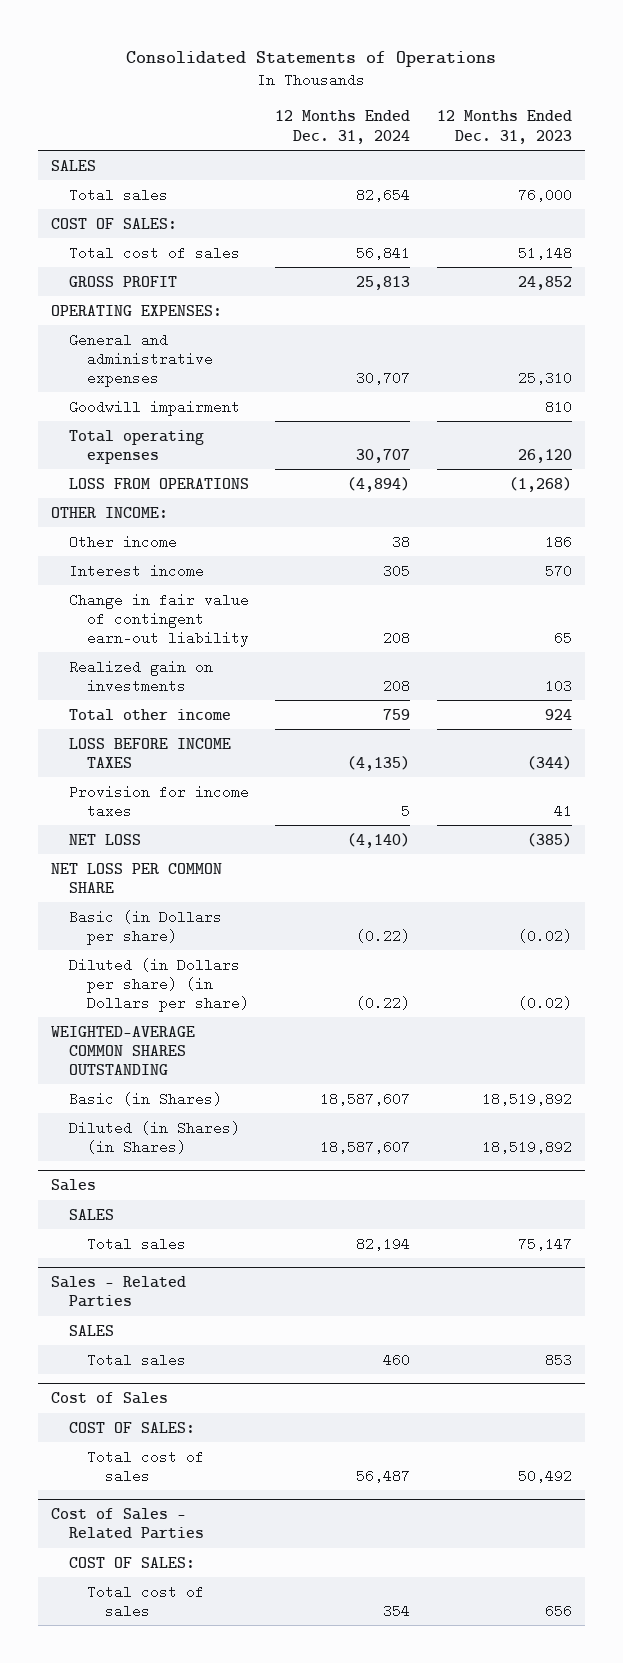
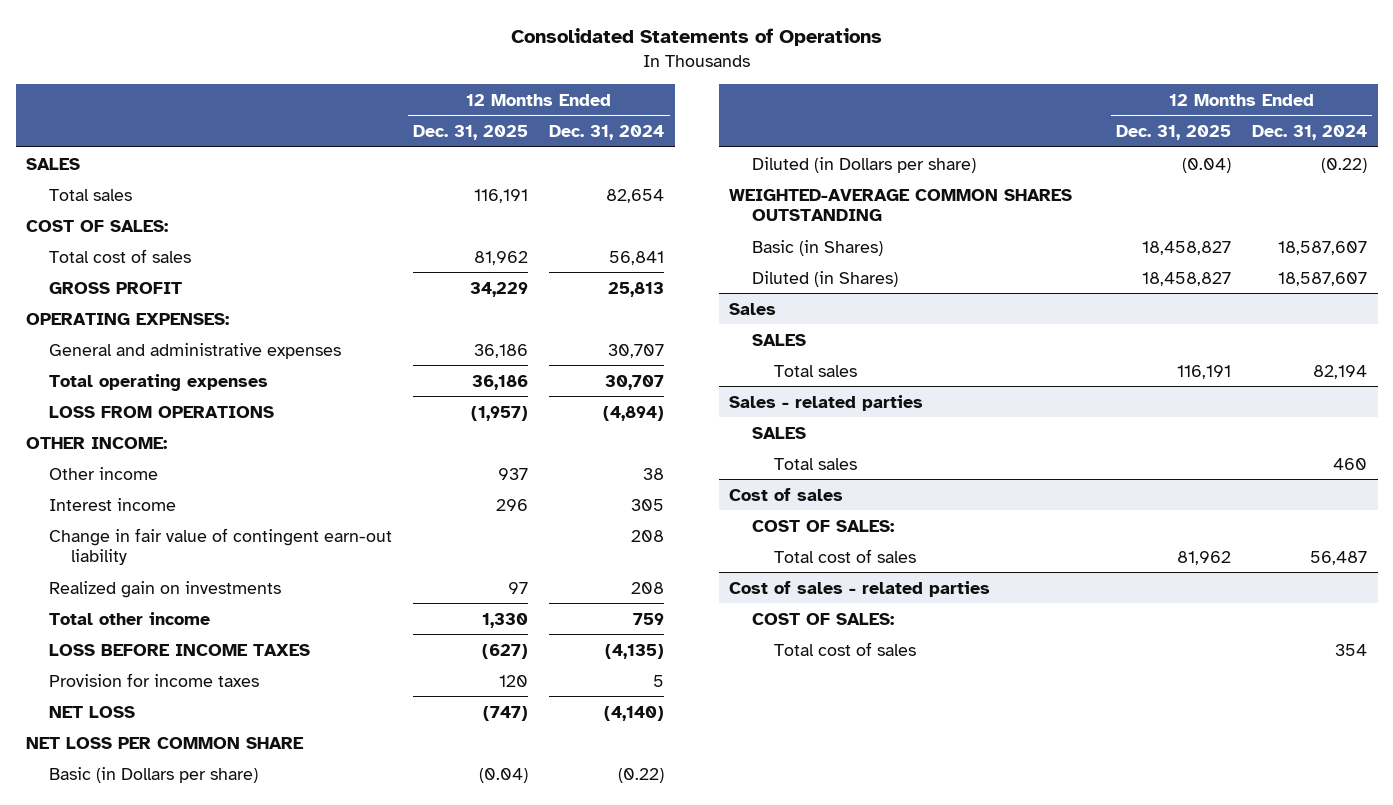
[436,110,572,144] 12 Months Ended Dec. 31, 2023 -> none
none -> [412,125,528,141] Dec. 31, 2025
[68,399,240,416] Goodwill impairment -> none
[68,957,249,1012] Diluted (in Dollars per share) (in Dollars per share) -> [751,156,976,173] Diluted (in Dollars per share)
[68,1120,240,1154] Diluted (in Shares) (in Shares) -> [751,270,898,287] Diluted (in Shares)
[50,1276,186,1308] Sales - Related Parties -> [729,394,924,411] Sales - related parties
[50,1392,168,1405] Cost of Sales -> [729,487,844,501] Cost of sales
[50,1508,204,1540] Cost of Sales - Related Parties -> [729,580,991,597] Cost of sales - related parties

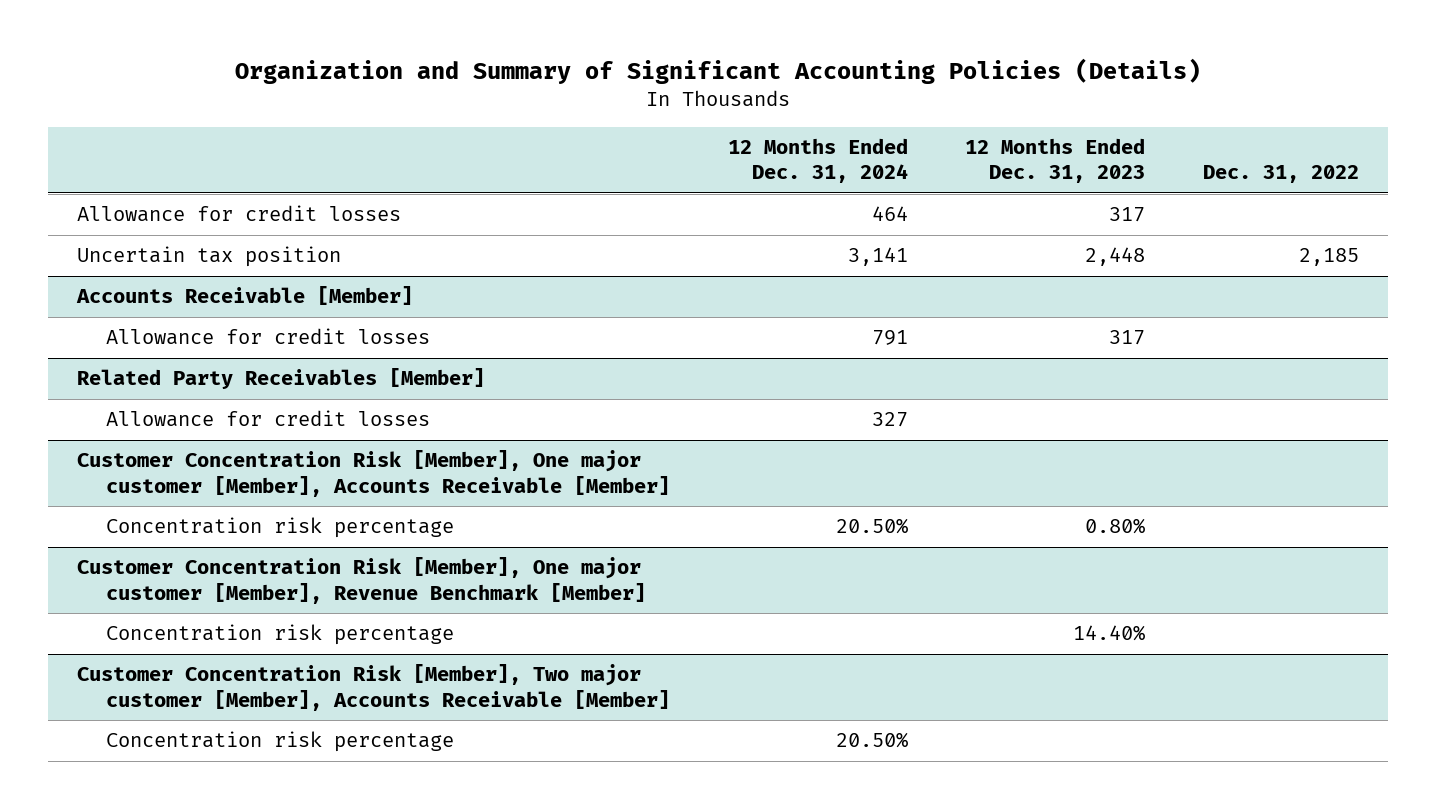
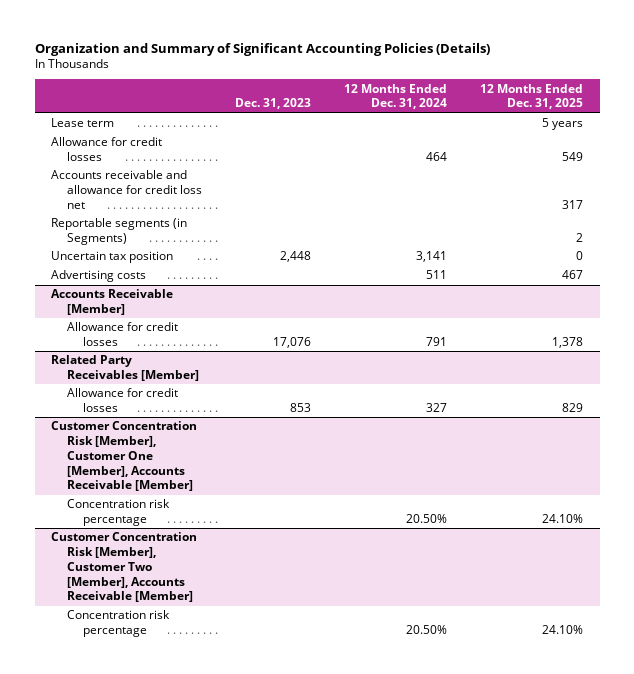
[965,138,1146,184] 12 Months Ended Dec. 31, 2023 -> none
[1202,165,1359,184] Dec. 31, 2022 -> none
none -> [235,98,312,110] Dec. 31, 2023
none -> [480,83,584,110] 12 Months Ended Dec. 31, 2025
none -> [51,118,115,128] Lease term
none -> [51,170,202,209] Accounts receivable and allowance for credit loss net
none -> [51,218,188,246] Reportable segments (in Segments)
none -> [51,270,147,283] Advertising costs
[76,450,670,497] Customer Concentration Risk [Member], One major customer [Member], Accounts Receivable [Member] -> [51,421,198,492] Customer Concentration Risk [Member], Customer One [Member], Accounts Receivable [Member]
[76,557,646,604] Customer Concentration Risk [Member], One major customer [Member], Revenue Benchmark [Member] -> none
[105,624,454,646] Concentration risk percentage -> none
[76,664,670,711] Customer Concentration Risk [Member], Two major customer [Member], Accounts Receivable [Member] -> [51,532,198,603] Customer Concentration Risk [Member], Customer Two [Member], Accounts Receivable [Member]

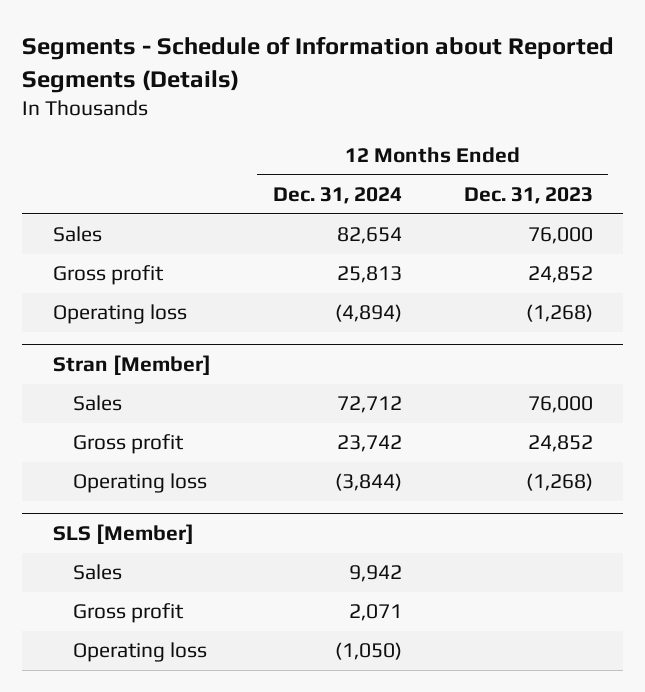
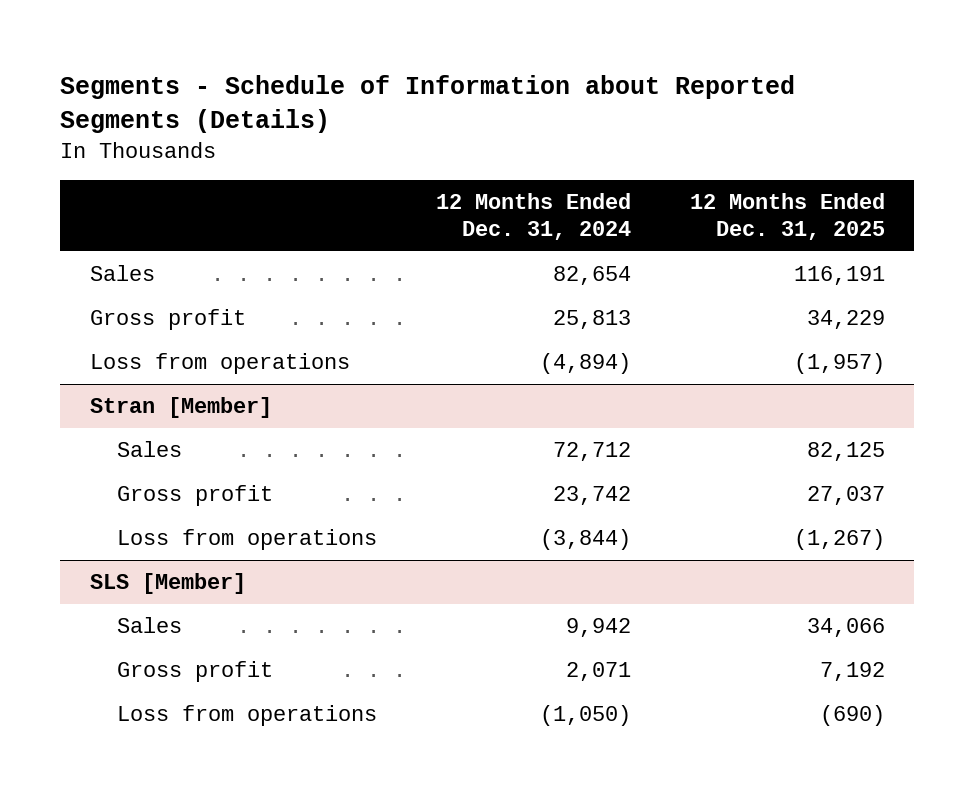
[463,187,593,205] Dec. 31, 2023 -> none
none -> [689,192,885,241] 12 Months Ended Dec. 31, 2025
[52,304,187,325] Operating loss -> [89,353,350,375] Loss from operations
[73,473,208,494] Operating loss -> [117,529,378,551] Loss from operations
[73,642,208,663] Operating loss -> [117,705,378,727] Loss from operations

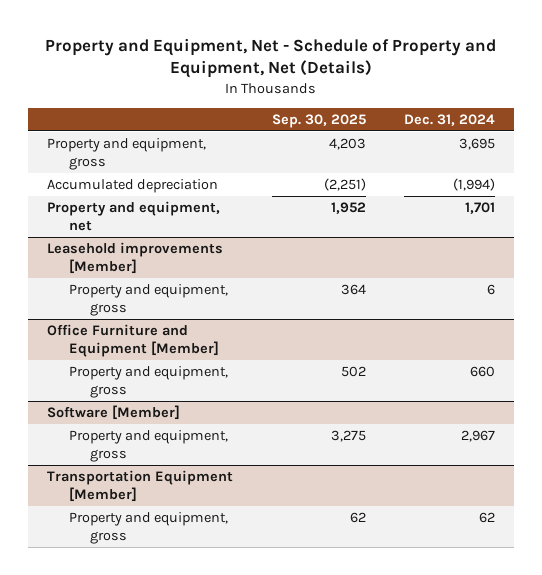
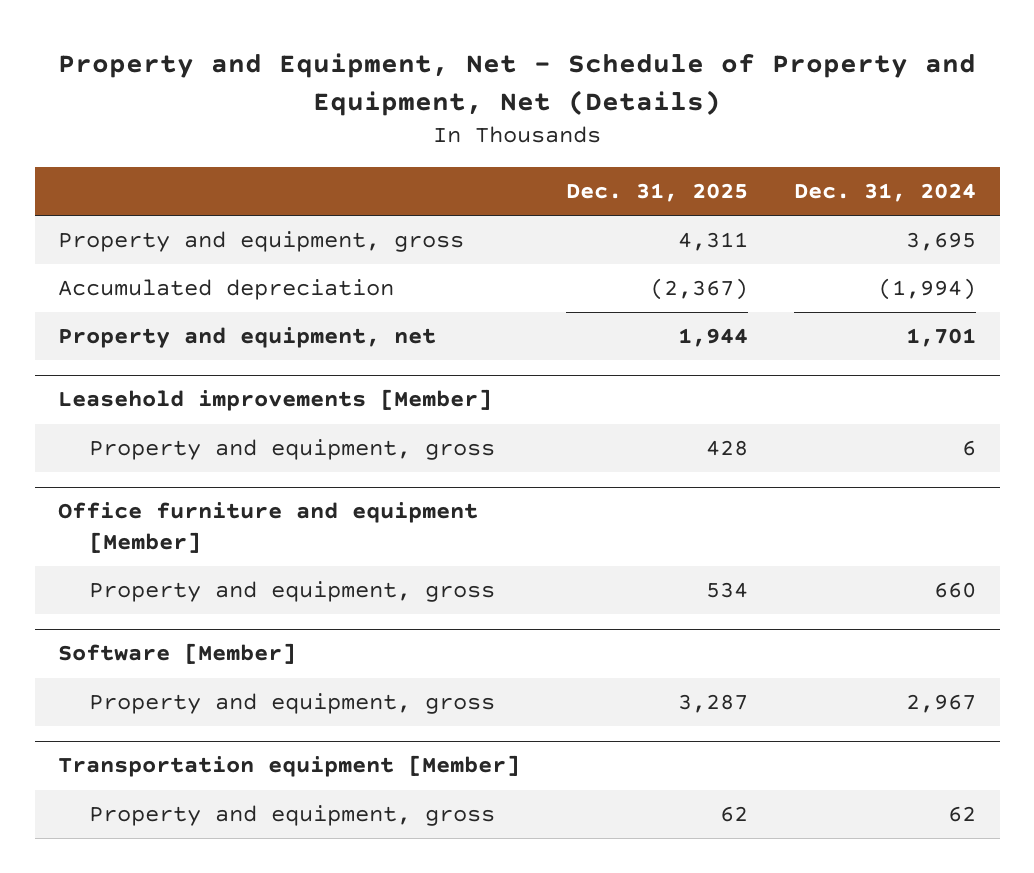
[271,113,366,128] Sep. 30, 2025 -> none
none -> [566,182,749,202] Dec. 31, 2025
[47,324,219,357] Office Furniture and Equipment [Member] -> [57,502,478,553] Office furniture and equipment [Member]
[47,470,234,502] Transportation Equipment [Member] -> [57,755,520,778] Transportation equipment [Member]

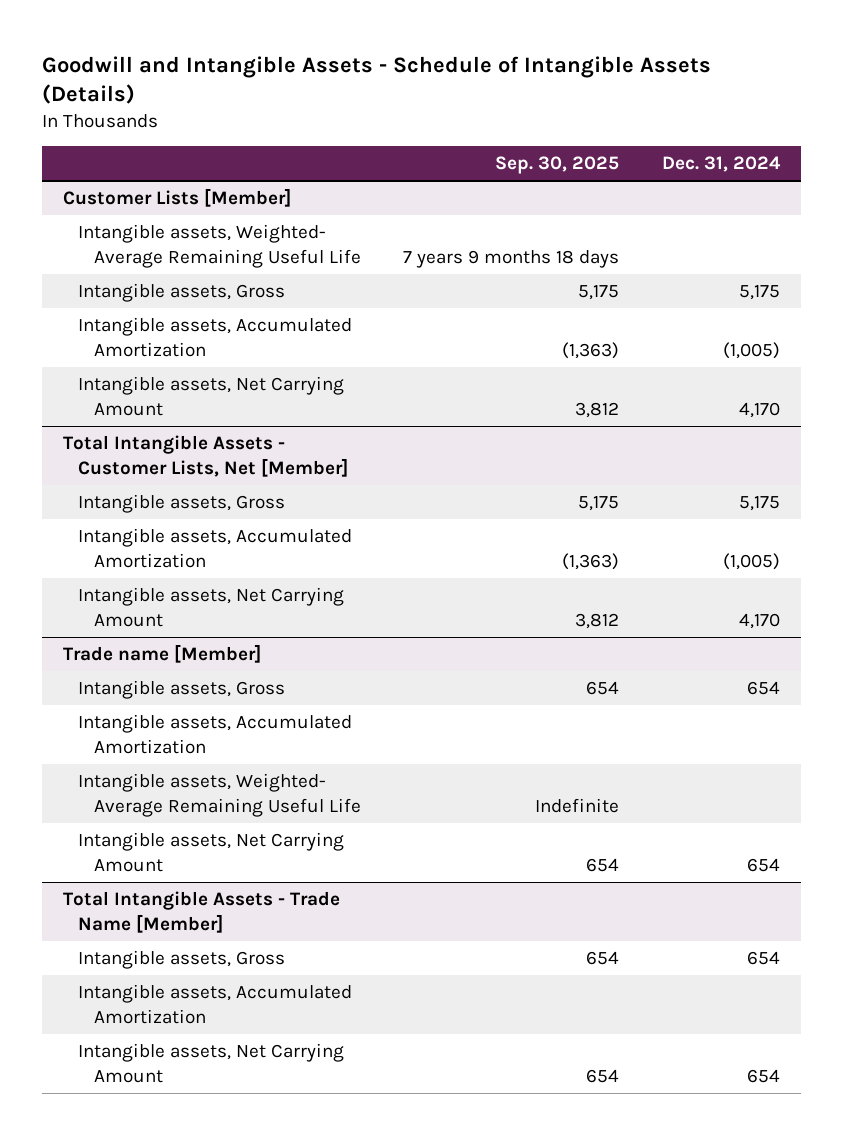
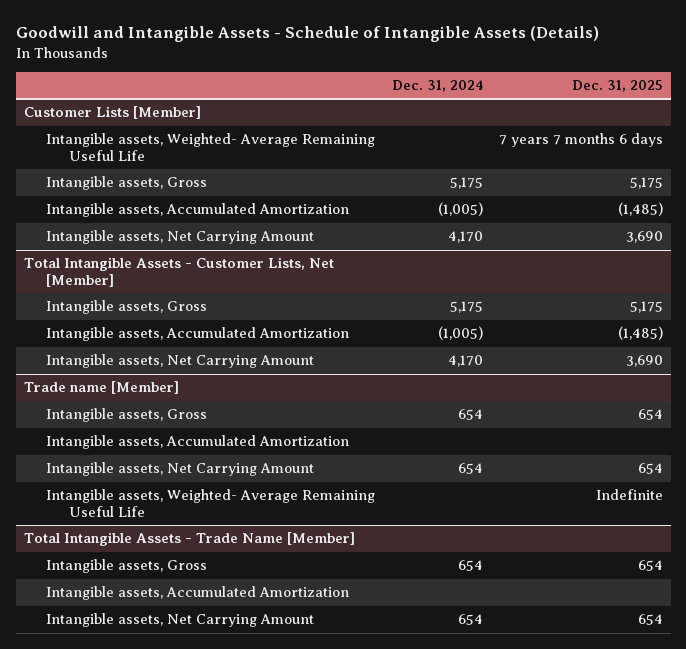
[495,155,620,174] Sep. 30, 2025 -> none
none -> [571,80,663,93] Dec. 31, 2025
[78,773,361,817] Intangible assets, Weighted- Average Remaining Useful Life -> [46,489,376,517] Intangible assets, Weighted- Average Remaining Useful Life

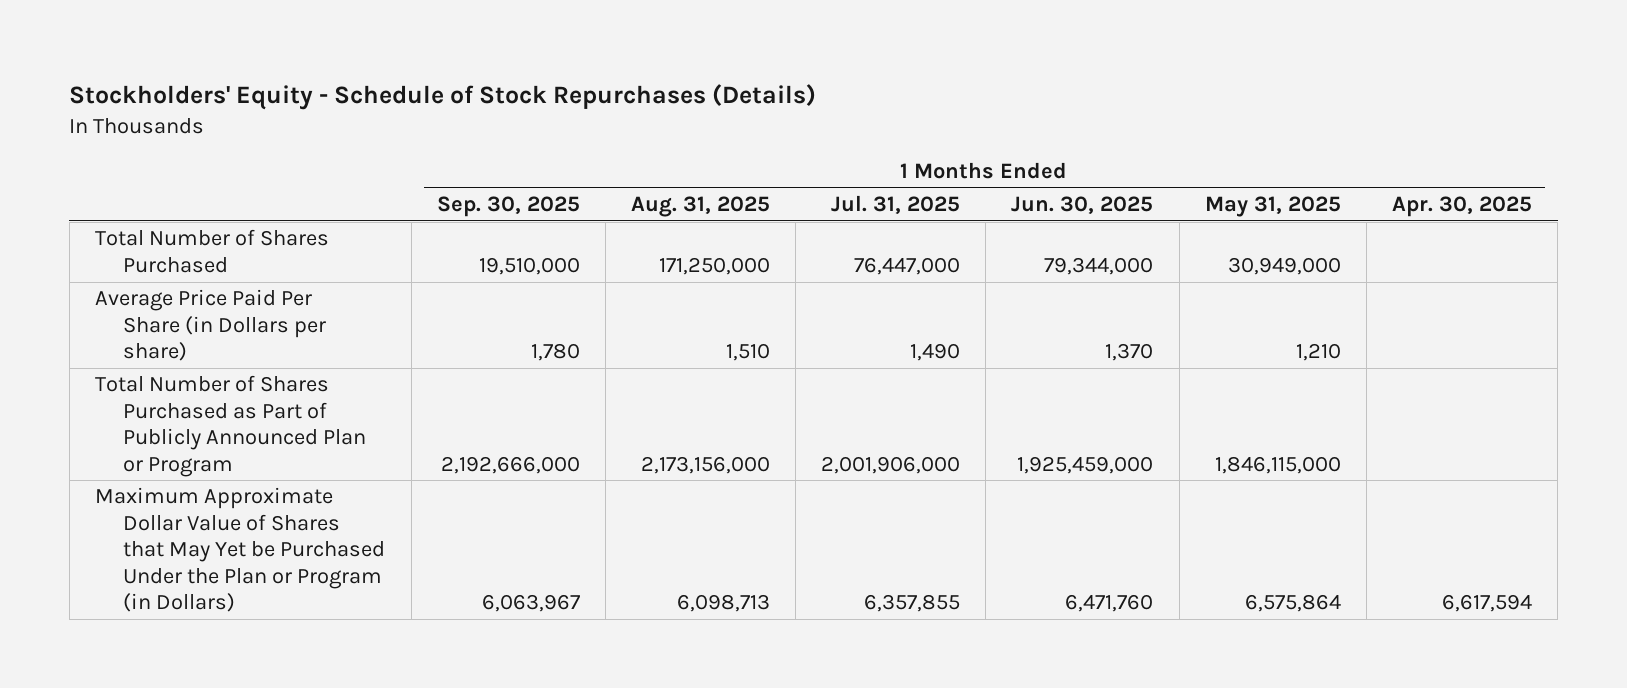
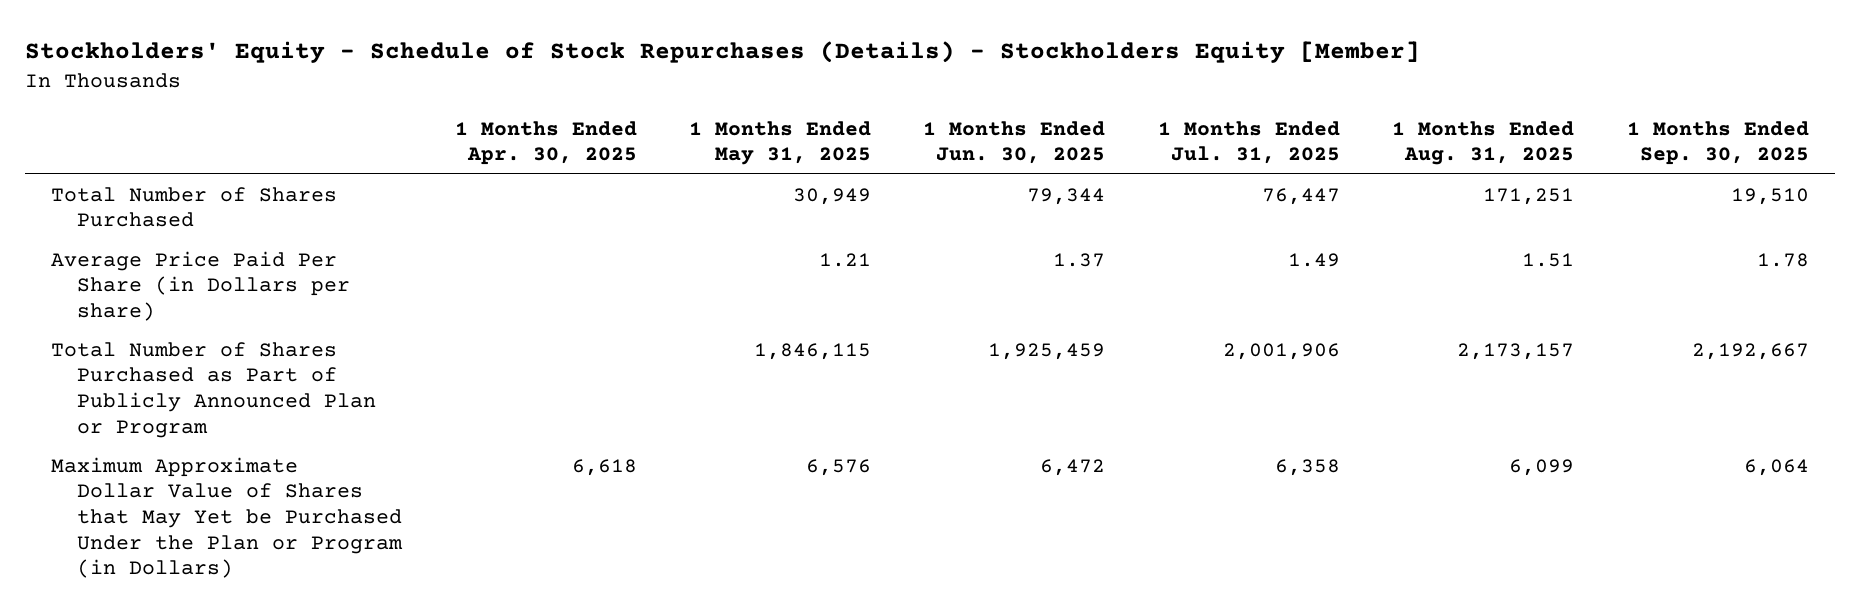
[69,84,817,111] Stockholders' Equity - Schedule of Stock Repurchases (Details) -> [25,41,1421,64] Stockholders' Equity - Schedule of Stock Repurchases (Details) - Stockholders Equity [Member]
[478,256,580,275] 19,510,000 -> [1730,187,1809,205] 19,510
[658,256,770,275] 171,250,000 -> [1483,187,1575,205] 171,251
[854,256,961,275] 76,447,000 -> [1261,187,1340,205] 76,447
[1044,256,1154,275] 79,344,000 -> [1027,187,1106,205] 79,344
[1227,256,1341,275] 30,949,000 -> [792,187,871,205] 30,949
[530,343,580,362] 1,780 -> [1756,252,1809,267] 1.78
[725,343,770,362] 1,510 -> [1522,252,1575,267] 1.51
[910,343,961,362] 1,490 -> [1287,252,1340,267] 1.49
[1105,343,1154,362] 1,370 -> [1053,252,1106,267] 1.37
[1295,343,1341,362] 1,210 -> [818,252,871,267] 1.21
[440,455,580,474] 2,192,666,000 -> [1691,342,1809,360] 2,192,667
[640,455,770,474] 2,173,156,000 -> [1457,342,1575,360] 2,173,157
[821,455,961,474] 2,001,906,000 -> [1222,342,1340,360] 2,001,906
[1017,455,1154,474] 1,925,459,000 -> [988,342,1106,360] 1,925,459
[1214,455,1341,474] 1,846,115,000 -> [753,342,871,360] 1,846,115
[481,594,580,613] 6,063,967 -> [1743,458,1809,476] 6,064
[676,594,770,613] 6,098,713 -> [1509,458,1575,476] 6,099
[864,594,961,613] 6,357,855 -> [1274,458,1340,476] 6,358
[1065,594,1154,613] 6,471,760 -> [1040,458,1106,476] 6,472
[1244,594,1341,613] 6,575,864 -> [805,458,871,476] 6,576
[1441,594,1532,613] 6,617,594 -> [571,458,637,476] 6,618

